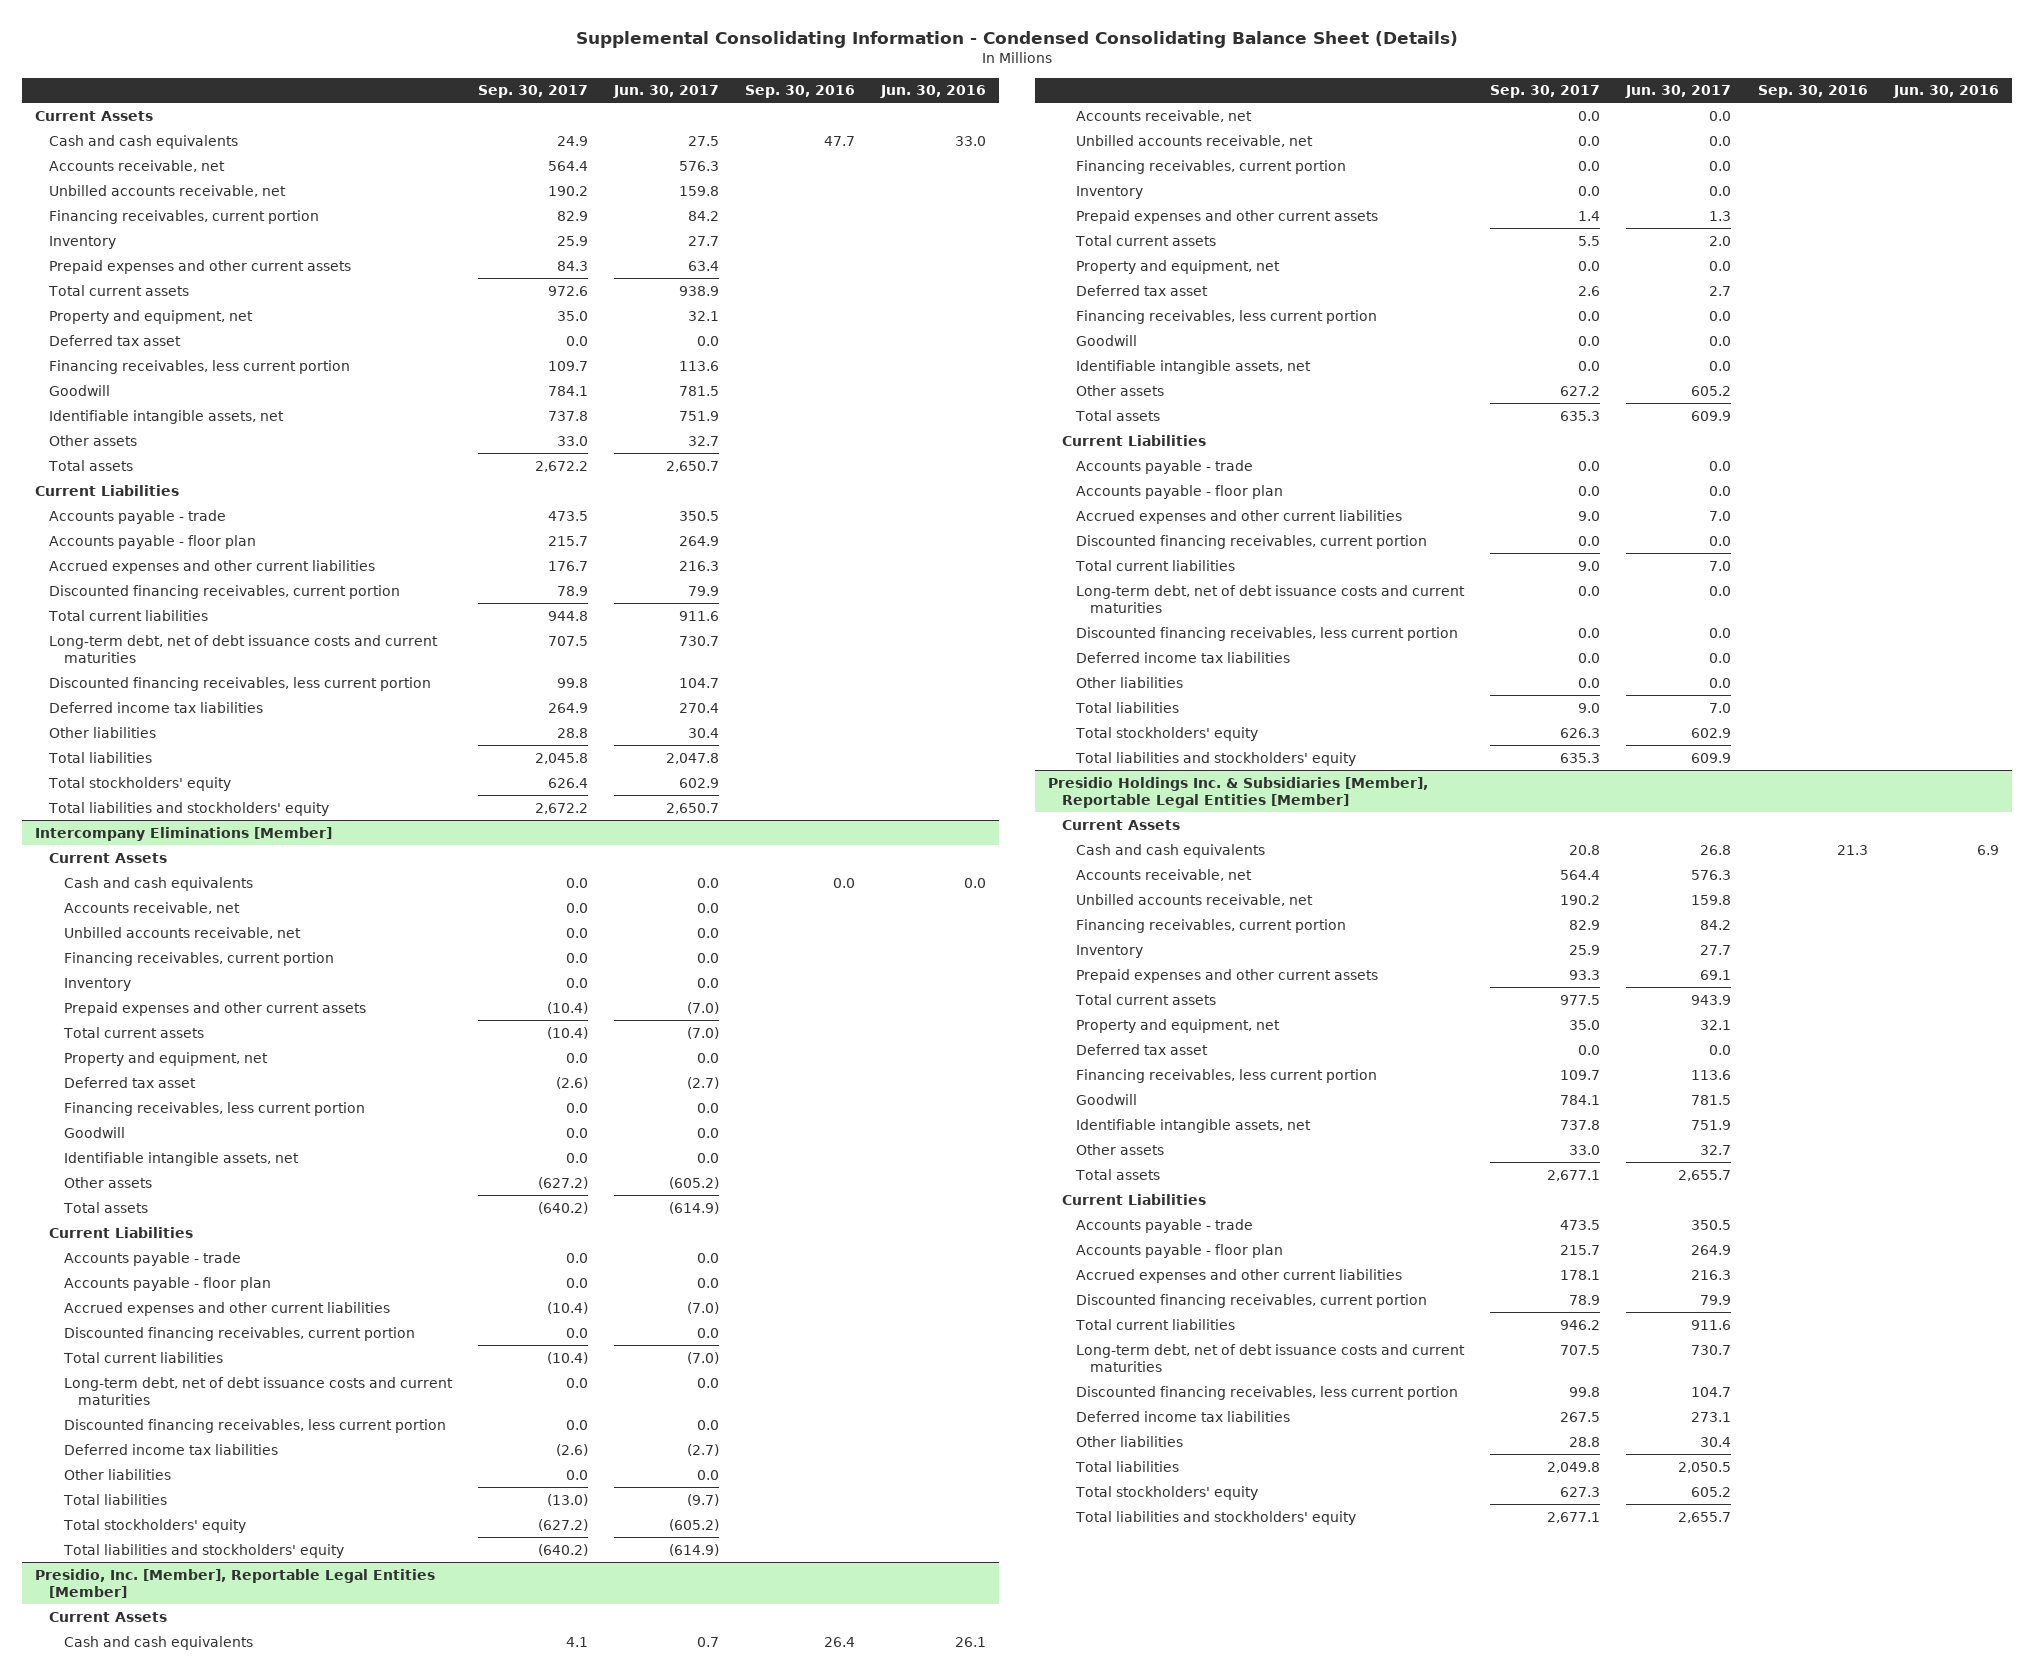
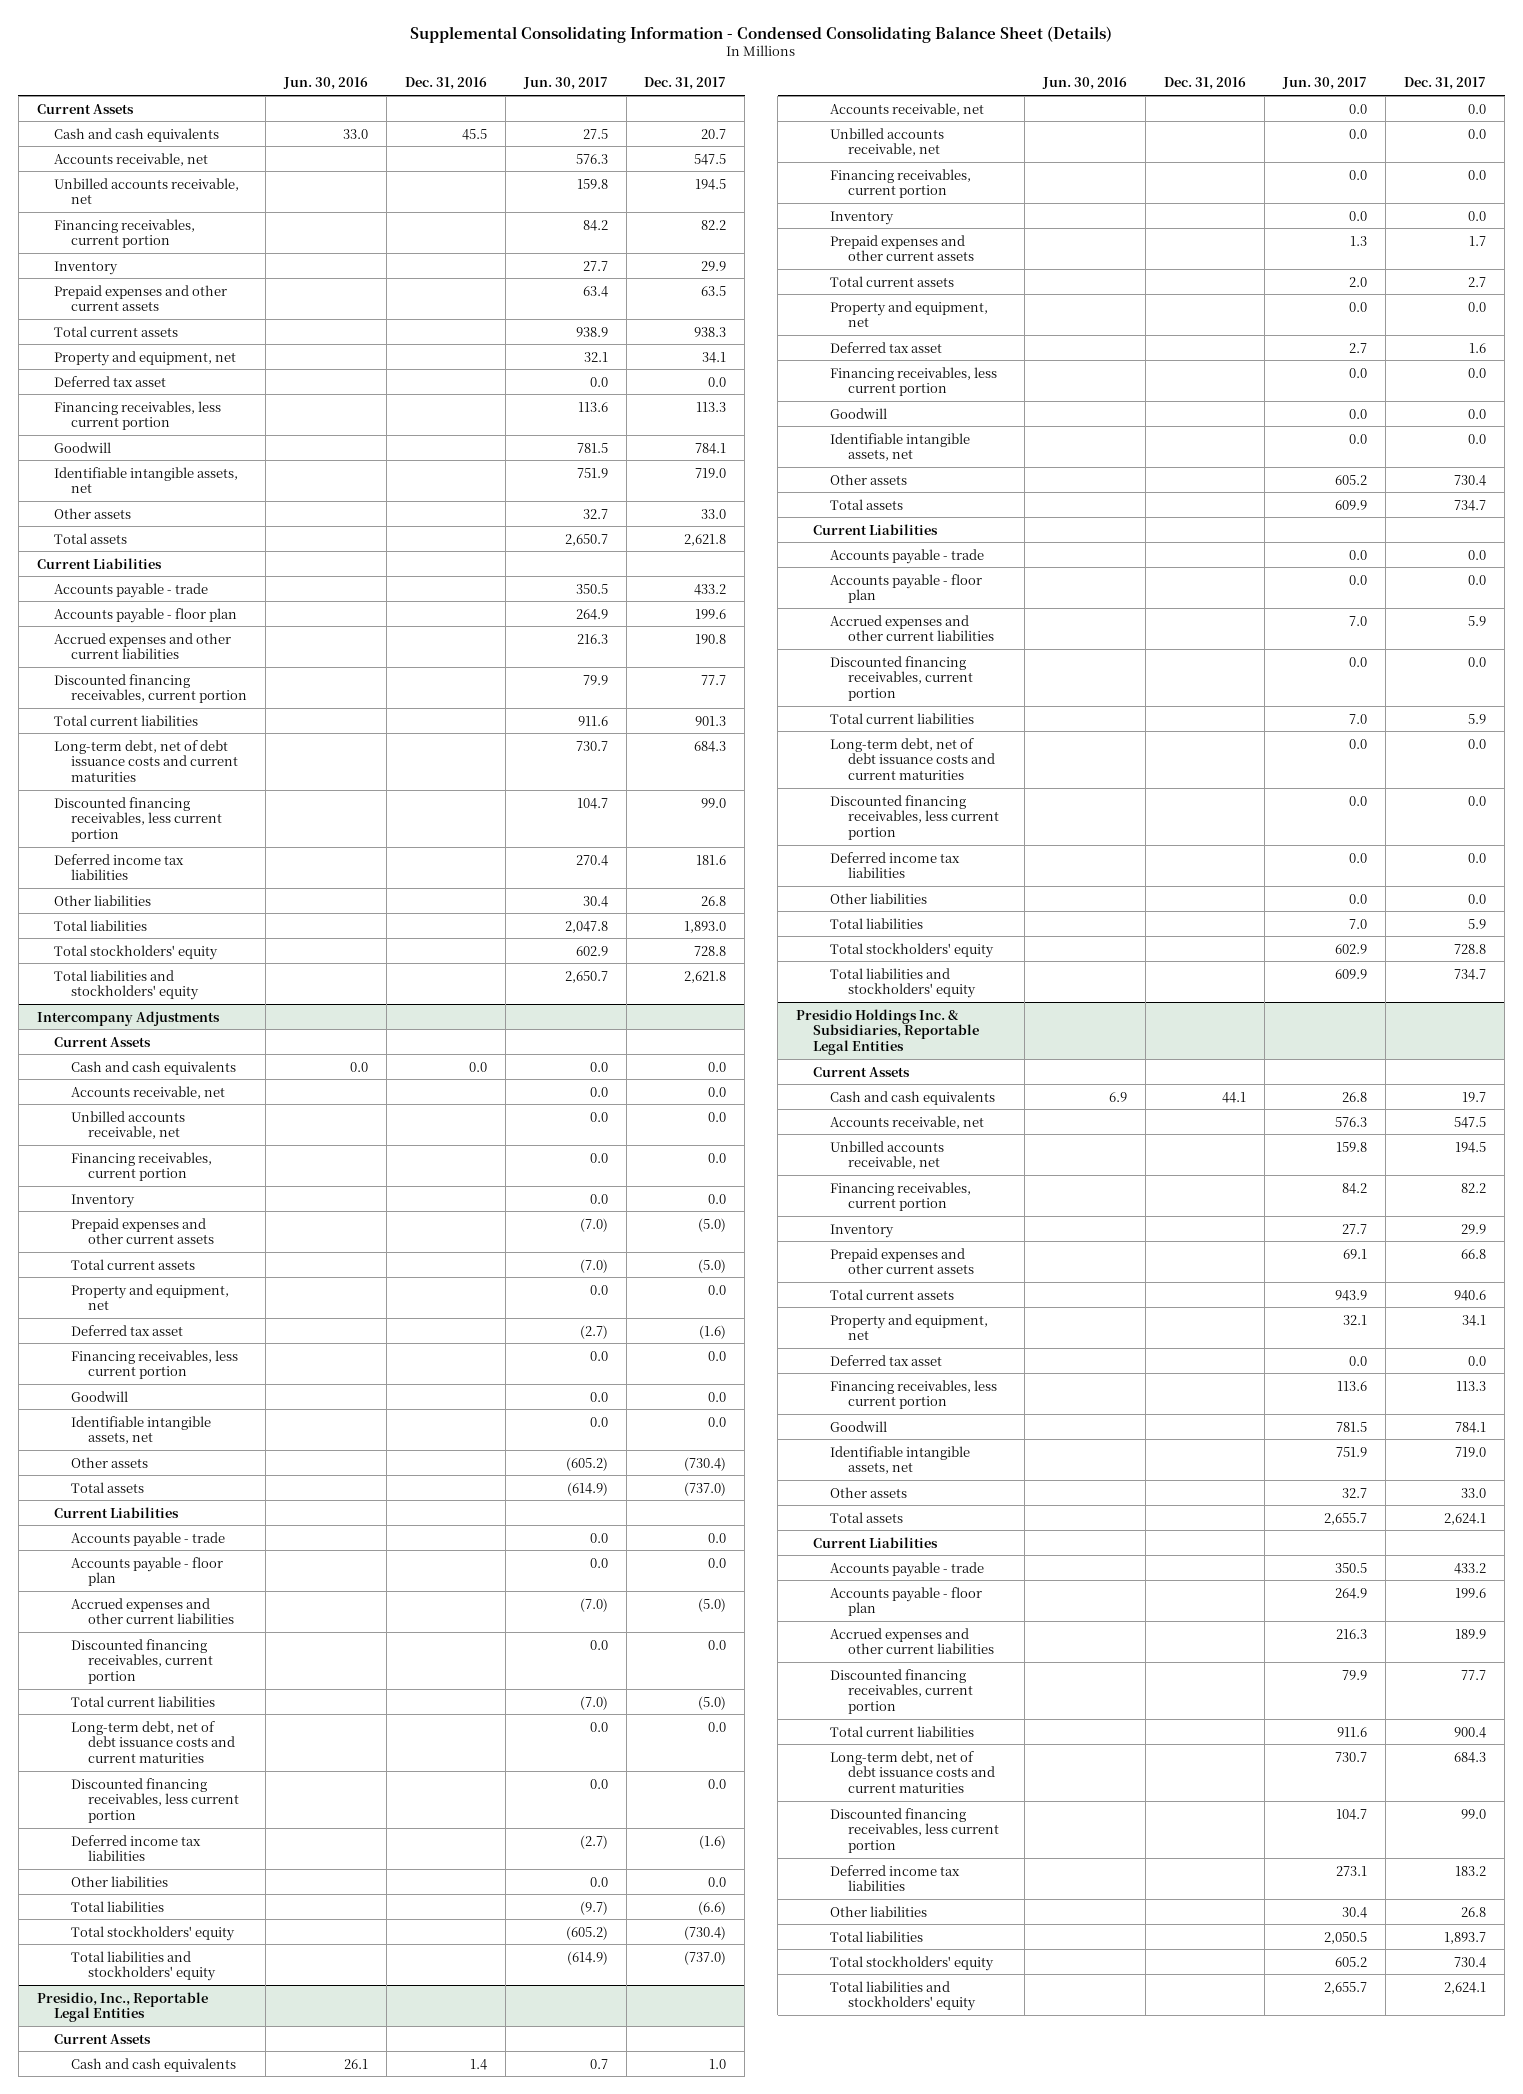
[477,85,588,99] Sep. 30, 2017 -> none
[744,85,855,99] Sep. 30, 2016 -> none
none -> [404,77,487,91] Dec. 31, 2016
none -> [644,77,727,91] Dec. 31, 2017
[35,826,333,841] Intercompany Eliminations [Member] -> [36,1010,220,1026] Intercompany Adjustments
[35,1568,436,1599] Presidio, Inc. [Member], Reportable Legal Entities [Member] -> [36,1991,208,2023] Presidio, Inc., Reportable Legal Entities
[1047,776,1428,809] Presidio Holdings Inc. & Subsidiaries [Member], Reportable Legal Entities [Member] -> [796,1008,980,1055] Presidio Holdings Inc. & Subsidiaries, Reportable Legal Entities

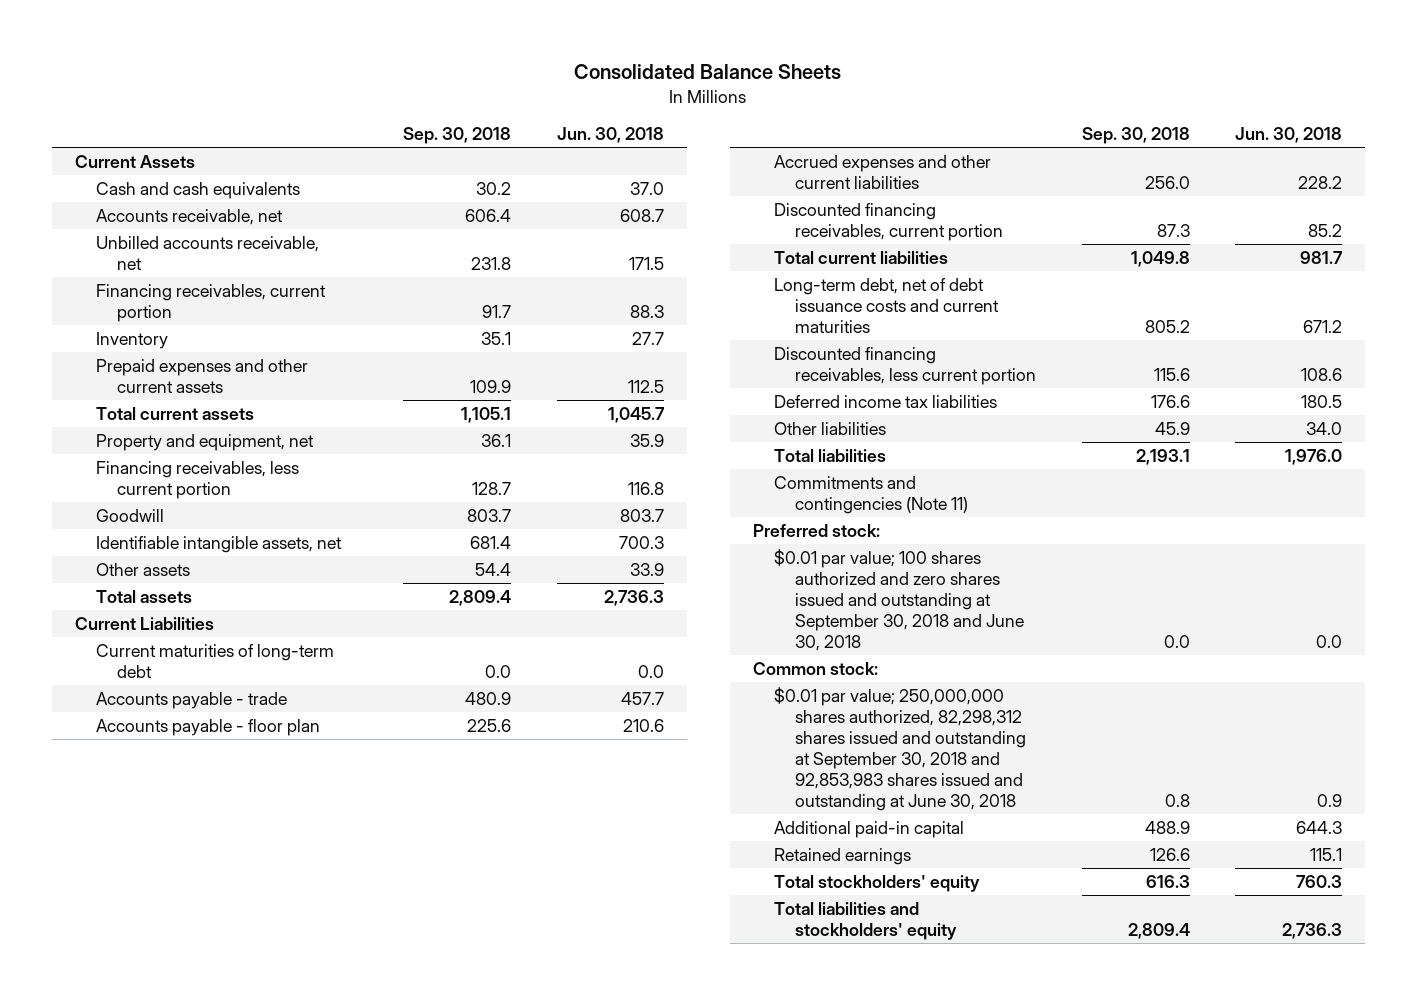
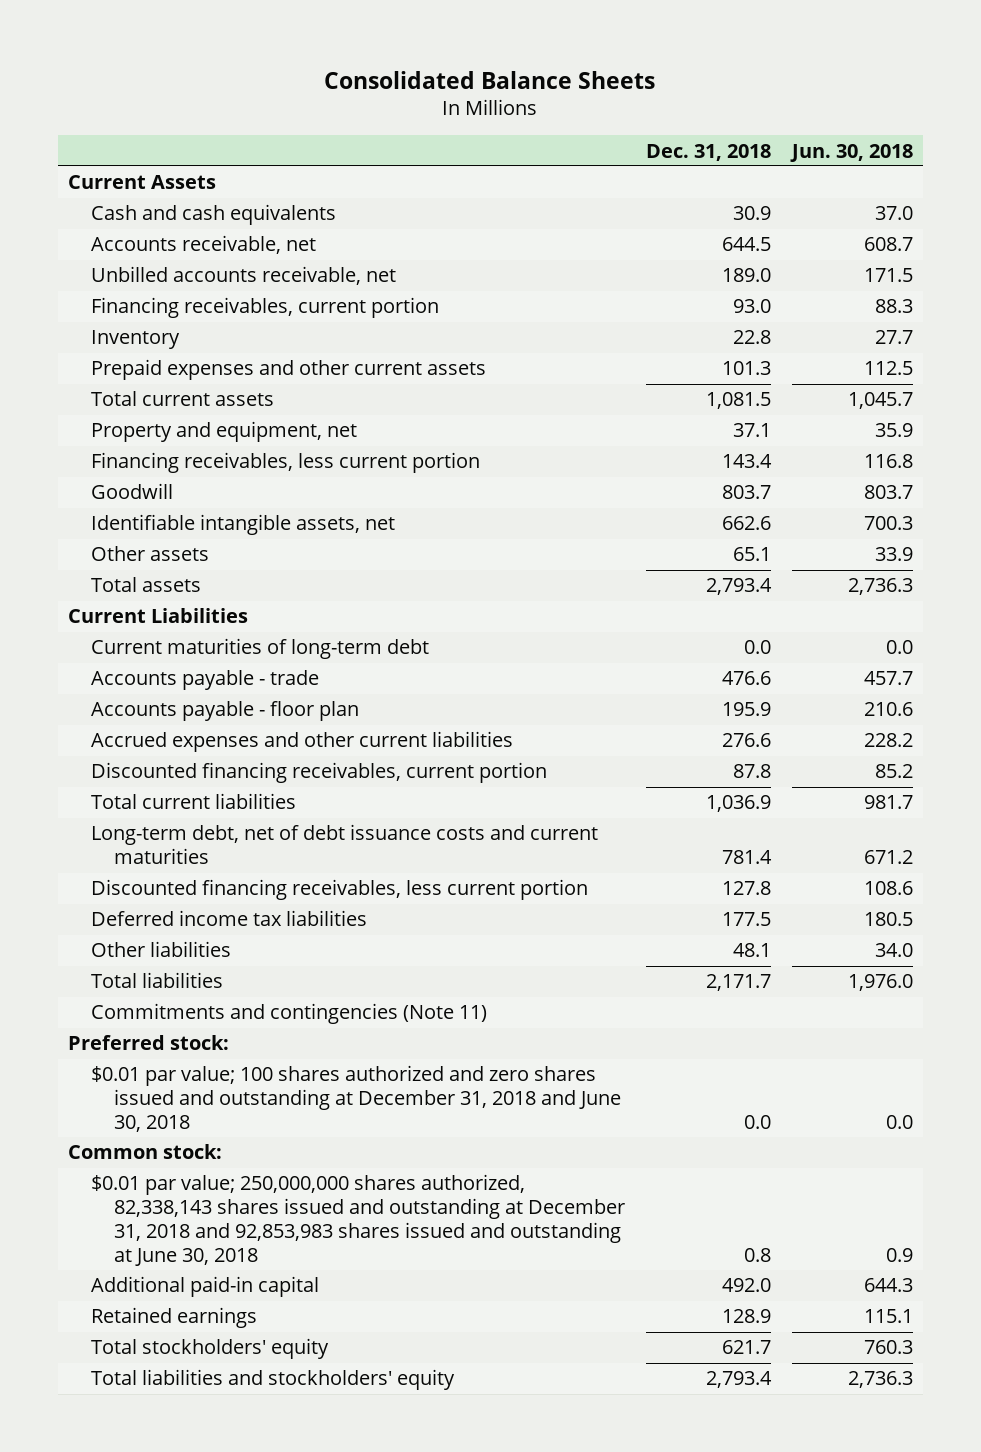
[403,126,512,144] Sep. 30, 2018 -> none
none -> [646,143,772,161] Dec. 31, 2018
[773,549,1024,651] $0.01 par value; 100 shares authorized and zero shares issued and outstanding at September 30, 2018 and June 30, 2018 -> [91,1065,622,1132] $0.01 par value; 100 shares authorized and zero shares issued and outstanding at December 31, 2018 and June 30, 2018
[773,687,1026,811] $0.01 par value; 250,000,000 shares authorized, 82,298,312 shares issued and outstanding at September 30, 2018 and 92,853,983 shares issued and outstanding at June 30, 2018 -> [91,1174,626,1266] $0.01 par value; 250,000,000 shares authorized, 82,338,143 shares issued and outstanding at December 31, 2018 and 92,853,983 shares issued and outstanding at June 30, 2018

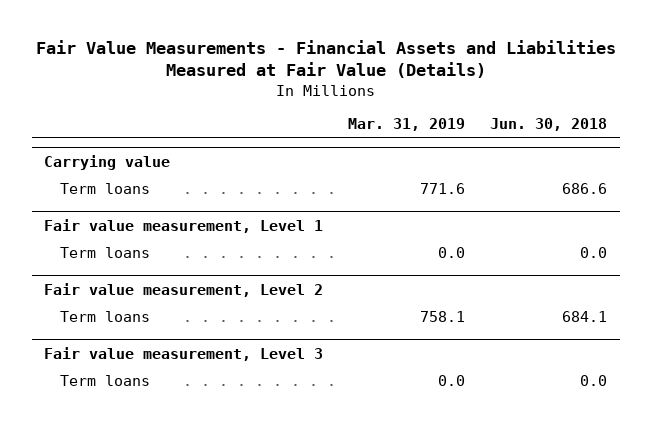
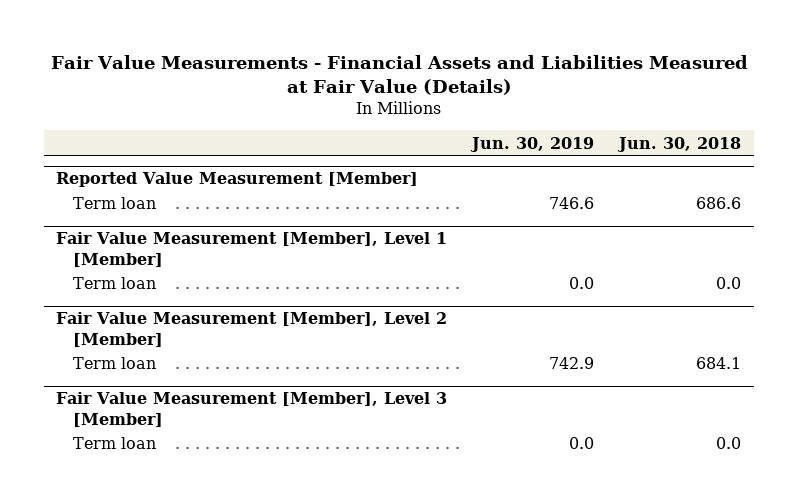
[348,117,466,131] Mar. 31, 2019 -> none
none -> [470,136,595,152] Jun. 30, 2019
[44,154,171,170] Carrying value -> [56,172,419,188] Reported Value Measurement [Member]
[60,183,151,195] Term loans -> [73,197,157,210] Term loan
[44,218,324,233] Fair value measurement, Level 1 -> [56,232,448,267] Fair Value Measurement [Member], Level 1 [Member]
[60,247,151,259] Term loans -> [73,277,157,290] Term loan
[44,282,324,297] Fair value measurement, Level 2 -> [56,312,448,347] Fair Value Measurement [Member], Level 2 [Member]
[60,311,151,323] Term loans -> [73,357,157,370] Term loan
[44,346,324,361] Fair value measurement, Level 3 -> [56,392,448,427] Fair Value Measurement [Member], Level 3 [Member]
[60,375,151,387] Term loans -> [73,437,157,450] Term loan

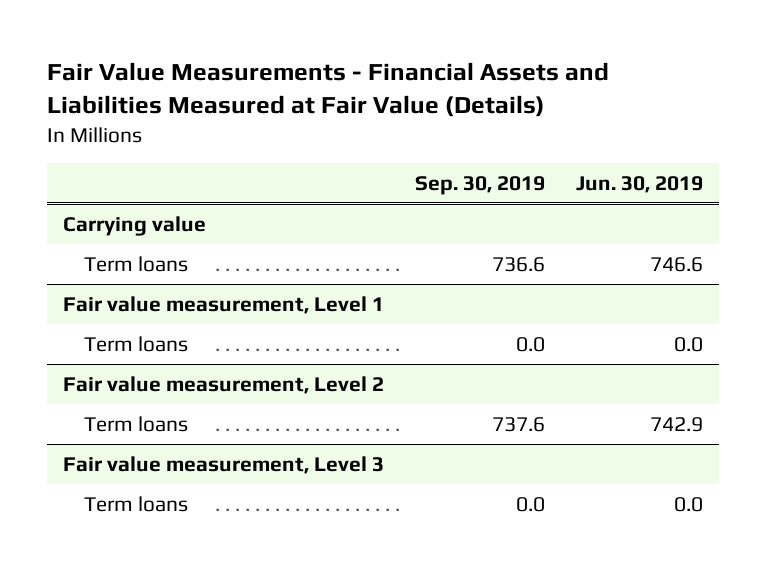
[617,136,742,152] Jun. 30, 2018 -> none
none -> [415,175,546,195] Sep. 30, 2019
[56,172,419,188] Reported Value Measurement [Member] -> [62,215,206,236] Carrying value
[73,197,157,210] Term loan -> [83,255,188,272] Term loans
[56,232,448,267] Fair Value Measurement [Member], Level 1 [Member] -> [62,295,384,314] Fair value measurement, Level 1
[73,277,157,290] Term loan -> [83,335,188,352] Term loans
[56,312,448,347] Fair Value Measurement [Member], Level 2 [Member] -> [62,375,384,394] Fair value measurement, Level 2
[73,357,157,370] Term loan -> [83,415,188,432] Term loans
[56,392,448,427] Fair Value Measurement [Member], Level 3 [Member] -> [62,455,384,474] Fair value measurement, Level 3
[73,437,157,450] Term loan -> [83,495,188,512] Term loans

